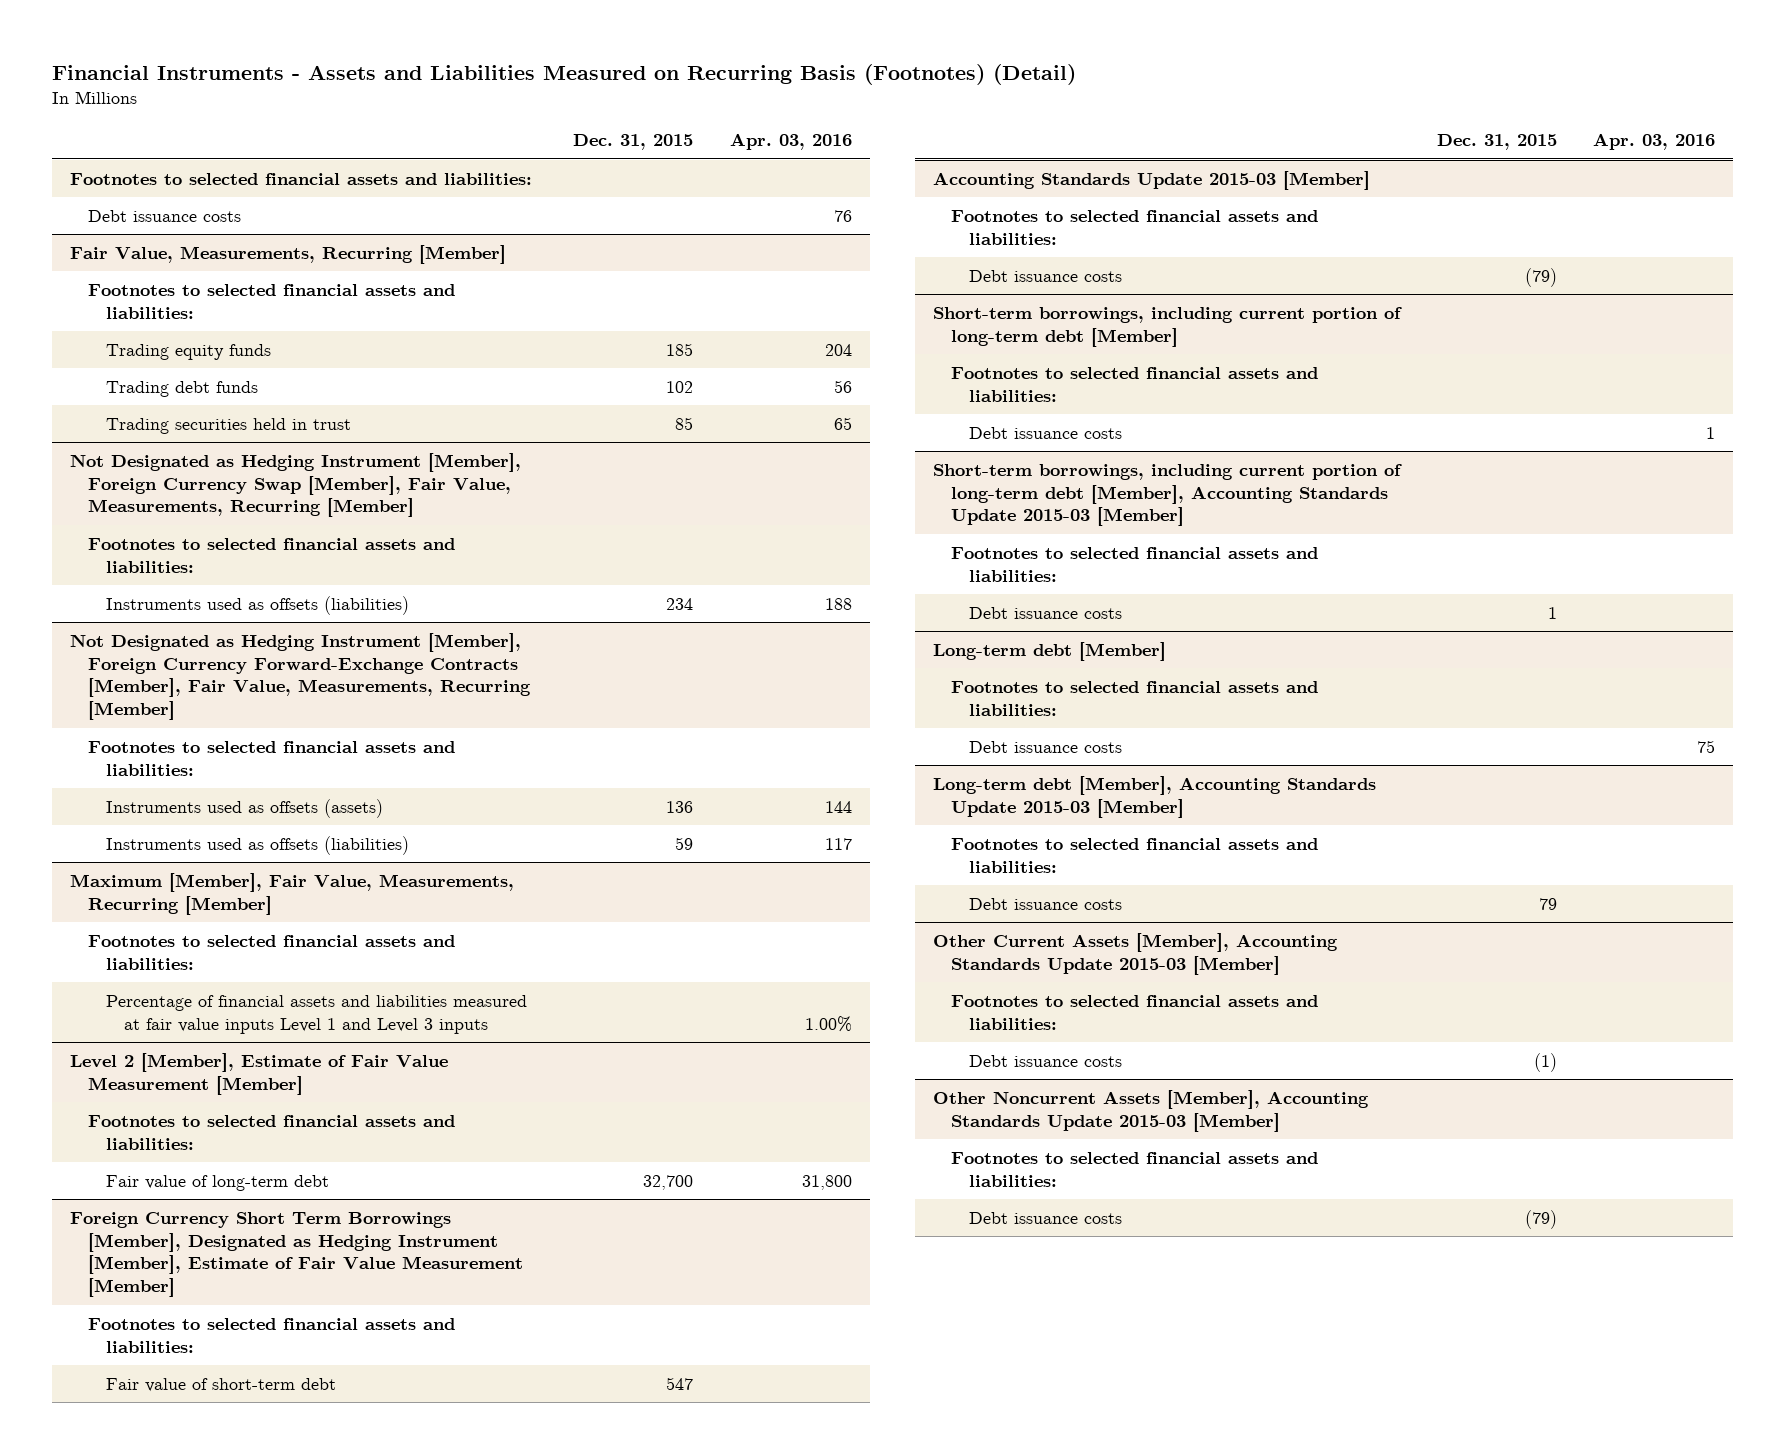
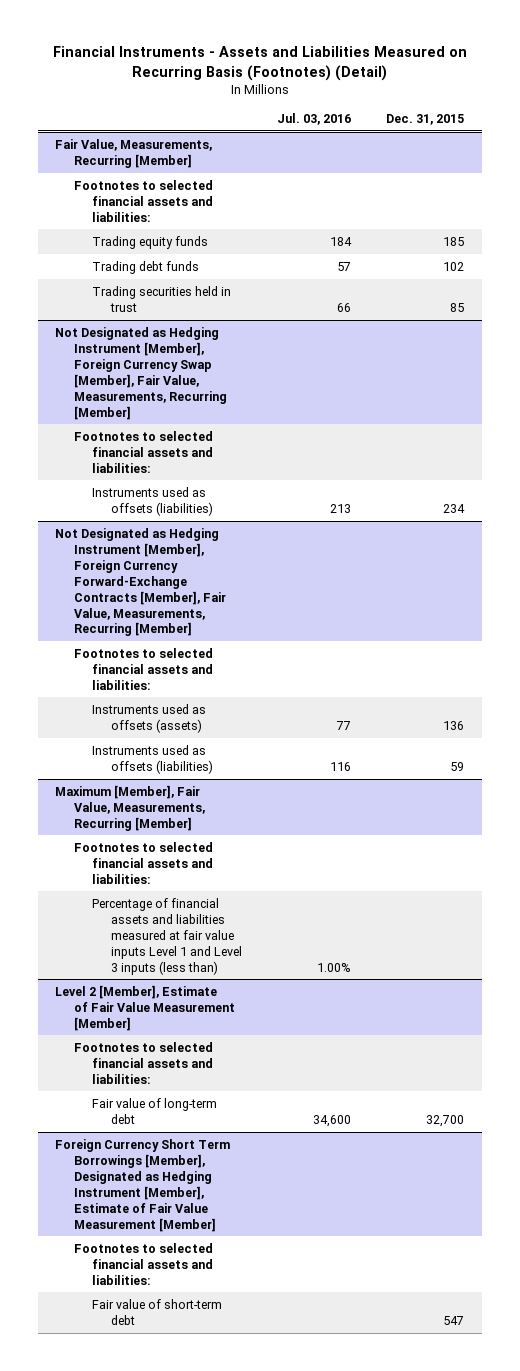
[729,133,852,151] Apr. 03, 2016 -> none
none -> [276,112,351,125] Jul. 03, 2016
[70,172,533,185] Footnotes to selected financial assets and liabilities: -> none
[88,209,242,222] Debt issuance costs -> none
[106,994,528,1034] Percentage of financial assets and liabilities measured at fair value inputs Level 1 and Level 3 inputs -> [92,897,242,975] Percentage of financial assets and liabilities measured at fair value inputs Level 1 and Level 3 inputs (less than)
[933,170,1371,190] Accounting Standards Update 2015-03 [Member] -> none
[951,209,1319,245] Footnotes to selected financial assets and liabilities: -> none
[969,269,1123,282] Debt issuance costs -> none
[933,306,1403,347] Short-term borrowings, including current portion of long-term debt [Member] -> none
[951,366,1319,402] Footnotes to selected financial assets and liabilities: -> none
[969,426,1123,439] Debt issuance costs -> none
[933,463,1403,527] Short-term borrowings, including current portion of long-term debt [Member], Accounting Standards Update 2015-03 [Member] -> none
[951,546,1319,582] Footnotes to selected financial assets and liabilities: -> none
[969,606,1123,619] Debt issuance costs -> none
[933,641,1167,661] Long-term debt [Member] -> none
[951,680,1319,716] Footnotes to selected financial assets and liabilities: -> none
[969,740,1123,753] Debt issuance costs -> none
[933,775,1377,818] Long-term debt [Member], Accounting Standards Update 2015-03 [Member] -> none
[951,837,1319,873] Footnotes to selected financial assets and liabilities: -> none
[969,897,1123,910] Debt issuance costs -> none
[933,932,1339,975] Other Current Assets [Member], Accounting Standards Update 2015-03 [Member] -> none
[951,994,1319,1030] Footnotes to selected financial assets and liabilities: -> none
[969,1054,1123,1067] Debt issuance costs -> none
[933,1089,1370,1132] Other Noncurrent Assets [Member], Accounting Standards Update 2015-03 [Member] -> none
[951,1151,1319,1187] Footnotes to selected financial assets and liabilities: -> none
[969,1211,1123,1224] Debt issuance costs -> none

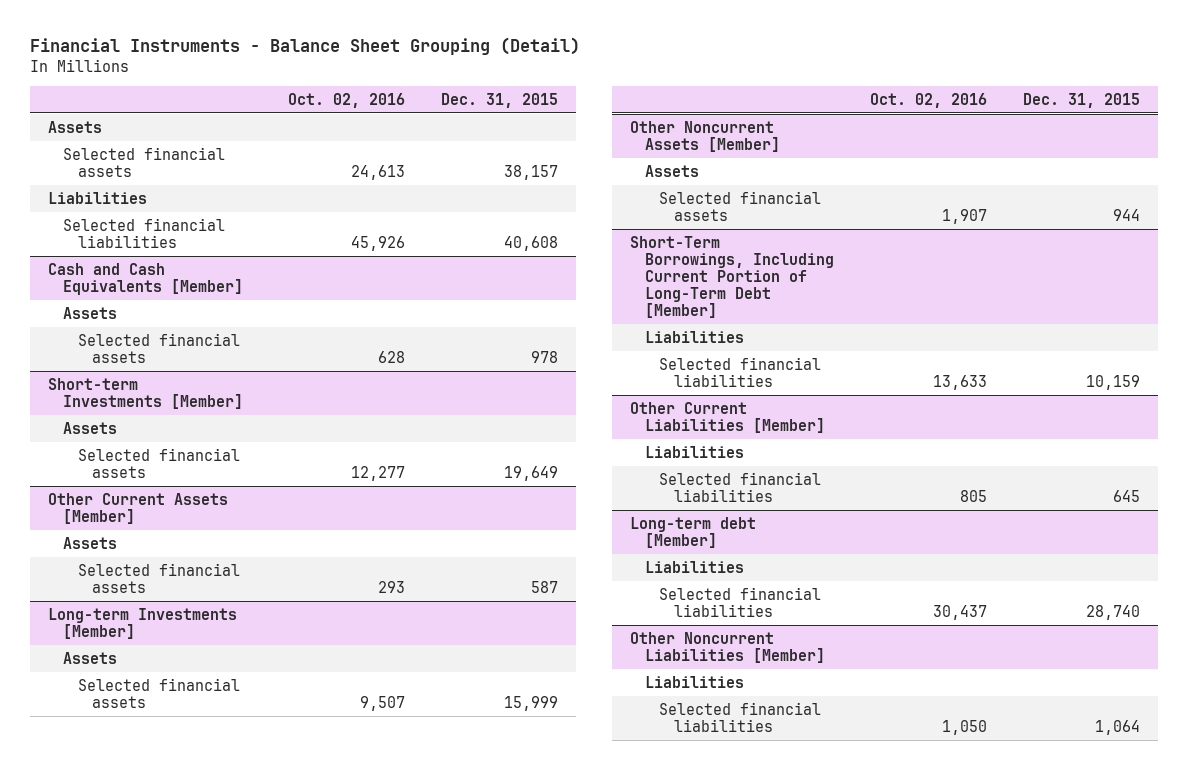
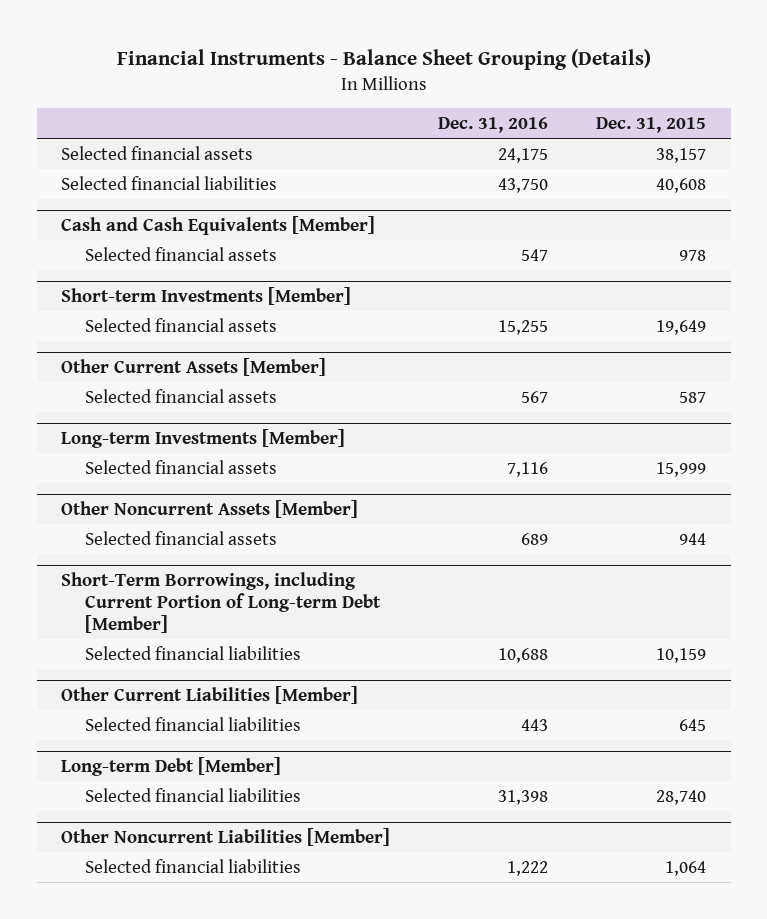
[30,37,581,56] Financial Instruments - Balance Sheet Grouping (Detail) -> [116,48,651,70] Financial Instruments - Balance Sheet Grouping (Details)
[287,92,405,108] Oct. 02, 2016 -> none
none -> [438,116,549,133] Dec. 31, 2016
[48,120,103,133] Assets -> none
[48,191,148,204] Liabilities -> none
[62,306,117,319] Assets -> none
[62,421,117,434] Assets -> none
[62,536,117,549] Assets -> none
[62,651,117,664] Assets -> none
[644,164,699,177] Assets -> none
[644,330,744,343] Liabilities -> none
[629,235,834,319] Short-Term Borrowings, Including Current Portion of Long-Term Debt [Member] -> [60,571,381,633] Short-Term Borrowings, including Current Portion of Long-term Debt [Member]
[644,445,744,458] Liabilities -> none
[644,560,744,573] Liabilities -> none
[629,516,756,548] Long-term debt [Member] -> [60,756,281,776] Long-term Debt [Member]
[644,675,744,688] Liabilities -> none

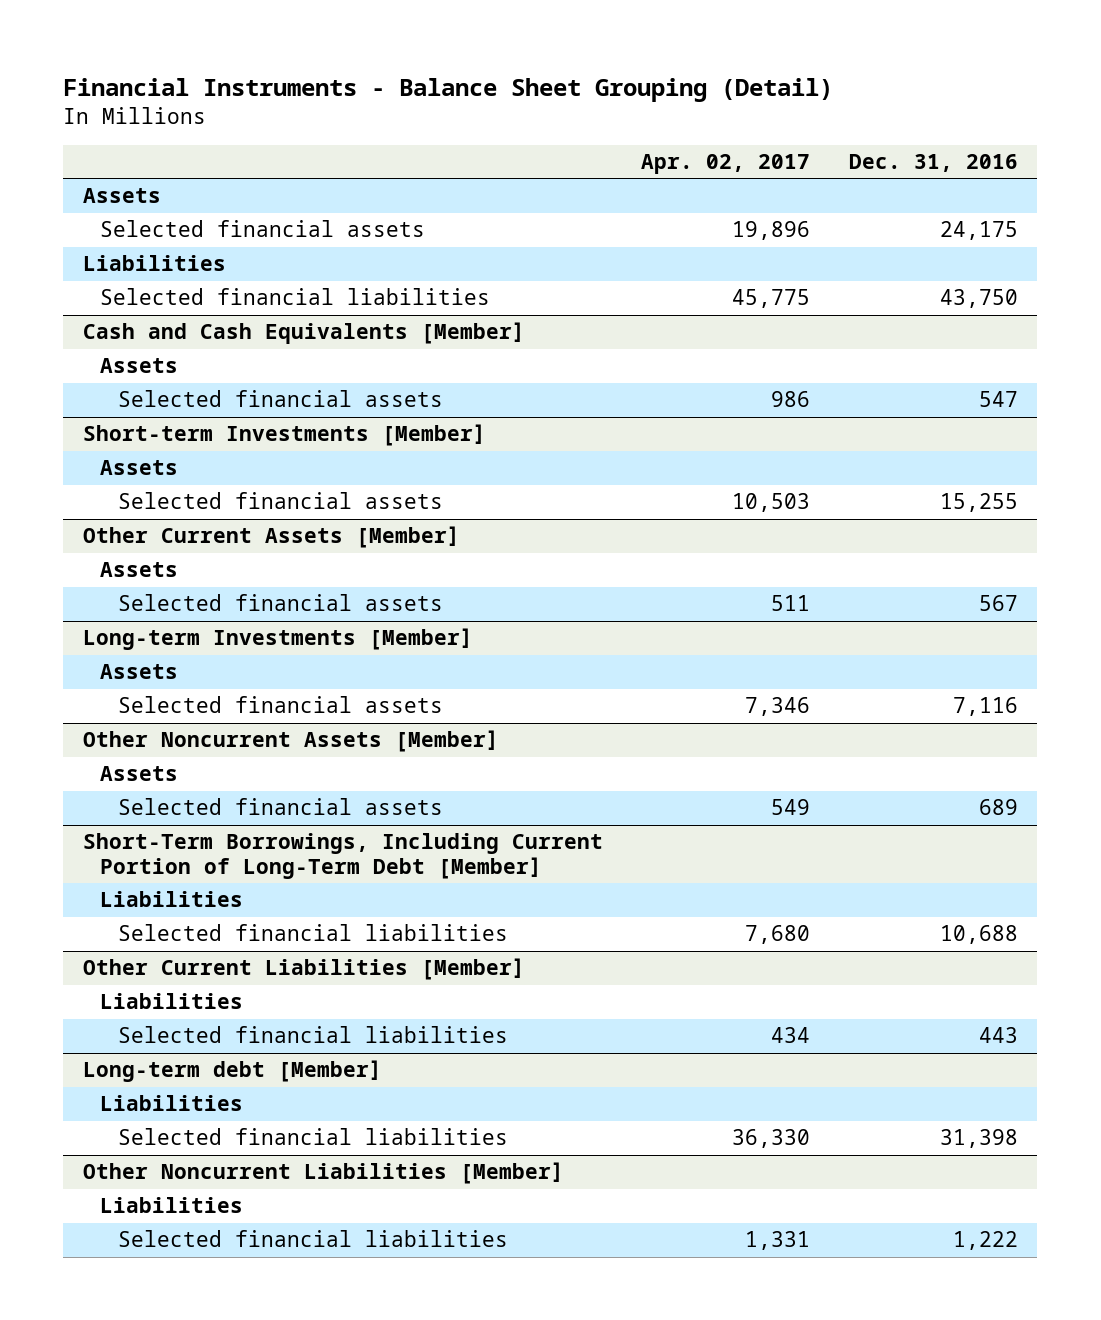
[116,48,651,70] Financial Instruments - Balance Sheet Grouping (Details) -> [63,77,834,102] Financial Instruments - Balance Sheet Grouping (Detail)
[596,116,707,133] Dec. 31, 2015 -> none
none -> [641,153,811,174] Apr. 02, 2017
none -> [82,188,161,204] Assets
none -> [82,255,226,272] Liabilities
none -> [100,358,179,374] Assets
none -> [100,460,179,476] Assets
none -> [100,562,179,578] Assets
none -> [100,664,179,680] Assets
none -> [100,766,179,782] Assets
[60,571,381,633] Short-Term Borrowings, including Current Portion of Long-term Debt [Member] -> [82,833,603,879] Short-Term Borrowings, Including Current Portion of Long-Term Debt [Member]
none -> [100,891,244,908] Liabilities
none -> [100,993,244,1010] Liabilities
[60,756,281,776] Long-term Debt [Member] -> [82,1060,382,1083] Long-term debt [Member]
none -> [100,1095,244,1112] Liabilities
none -> [100,1197,244,1214] Liabilities

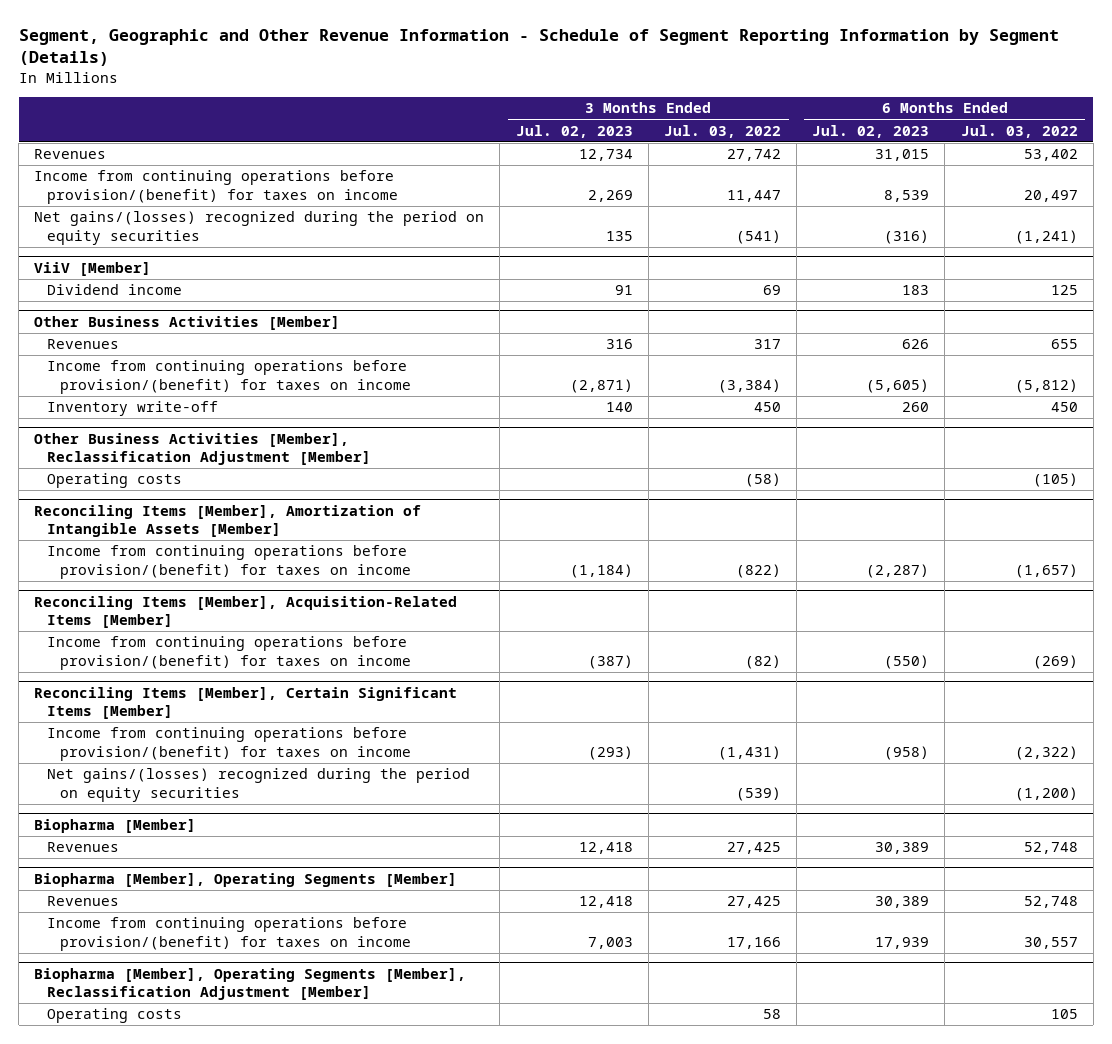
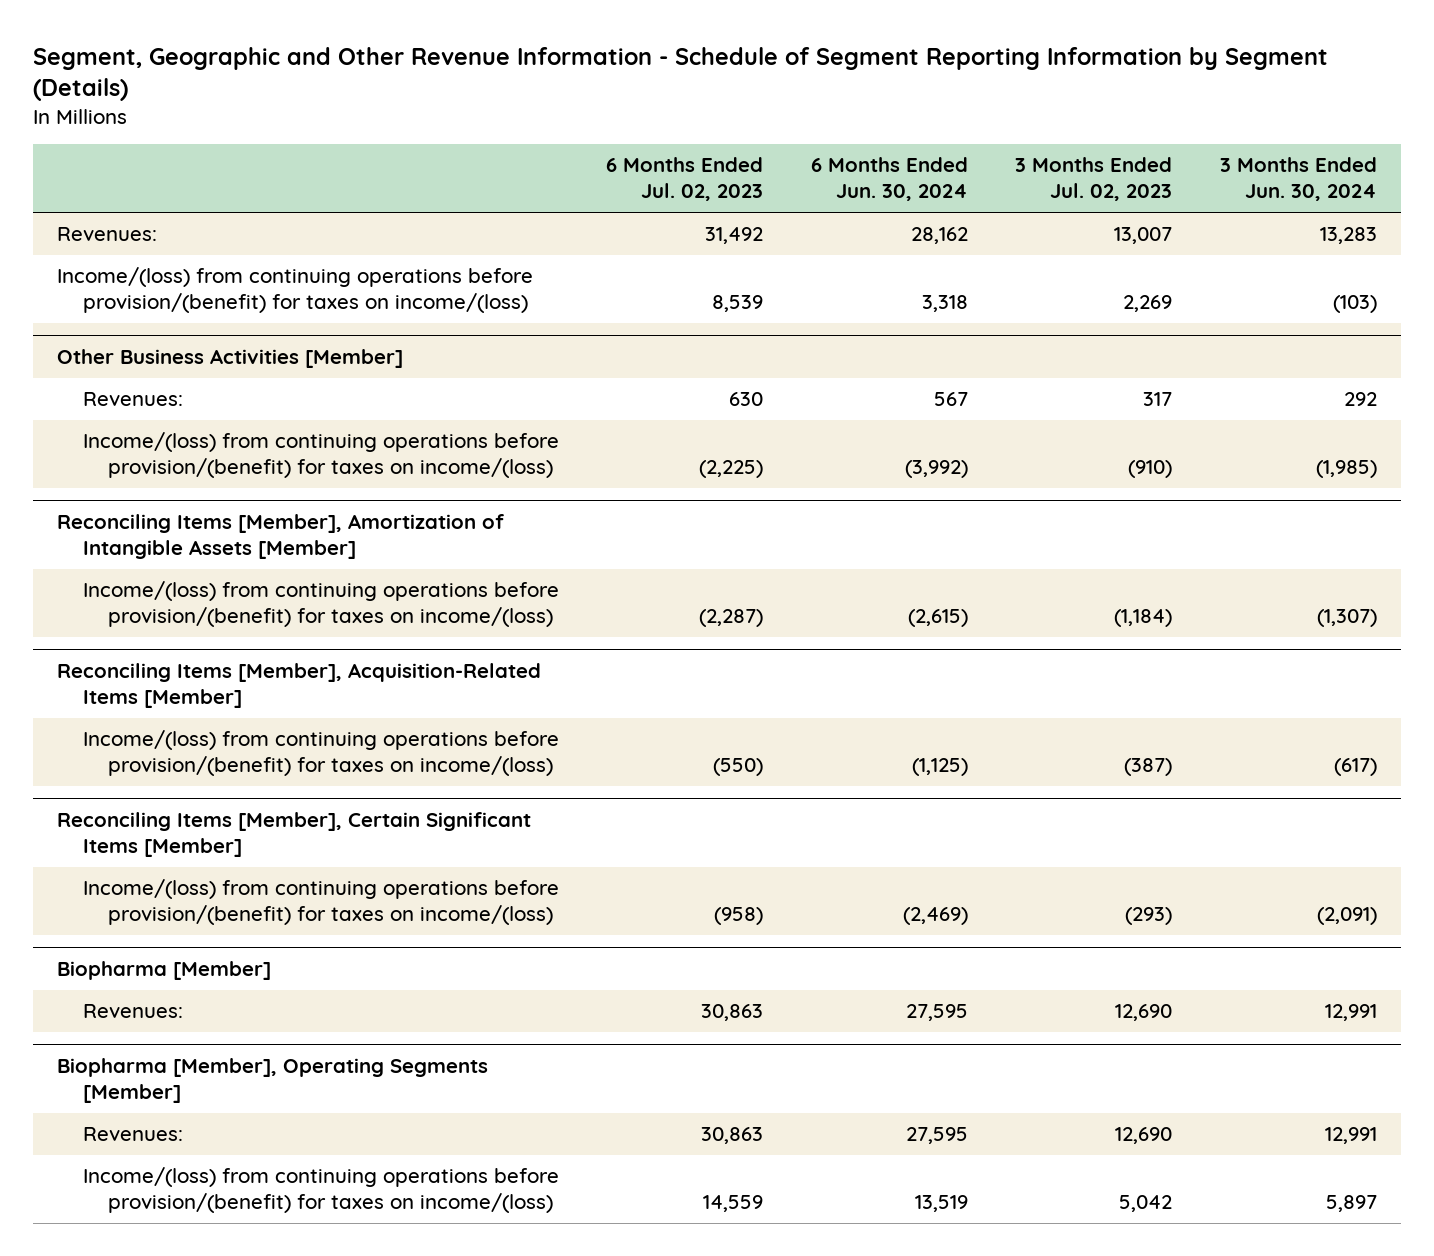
[663,124,781,138] Jul. 03, 2022 -> none
[960,124,1078,138] Jul. 03, 2022 -> none
none -> [810,157,968,202] 6 Months Ended Jun. 30, 2024
none -> [1220,157,1378,202] 3 Months Ended Jun. 30, 2024
[34,211,485,245] Net gains/(losses) recognized during the period on equity securities -> none
[34,261,152,276] ViiV [Member] -> none
[46,284,182,296] Dividend income -> none
[34,149,107,160] Revenues -> [57,227,158,242] Revenues:
[578,149,633,162] 12,734 -> [1114,227,1173,245] 13,007
[875,149,930,162] 31,015 -> [705,227,764,245] 31,492
[34,170,398,204] Income from continuing operations before provision/(benefit) for taxes on income -> [57,267,534,314] Income/(loss) from continuing operations before provision/(benefit) for taxes on income/(loss)
[46,401,218,417] Inventory write-off -> none
[34,432,371,465] Other Business Activities [Member], Reclassification Adjustment [Member] -> none
[46,473,182,489] Operating costs -> none
[46,339,119,350] Revenues -> [82,392,183,407] Revenues:
[605,339,633,350] 316 -> [1143,392,1173,407] 317
[902,339,930,350] 626 -> [729,392,764,407] 630
[46,360,411,394] Income from continuing operations before provision/(benefit) for taxes on income -> [82,432,559,479] Income/(loss) from continuing operations before provision/(benefit) for taxes on income/(loss)
[569,378,633,393] (2,871) -> [1128,460,1173,479] (910)
[866,378,930,393] (5,605) -> [699,460,764,479] (2,225)
[46,545,411,579] Income from continuing operations before provision/(benefit) for taxes on income -> [82,581,559,628] Income/(loss) from continuing operations before provision/(benefit) for taxes on income/(loss)
[46,636,411,670] Income from continuing operations before provision/(benefit) for taxes on income -> [82,730,559,777] Income/(loss) from continuing operations before provision/(benefit) for taxes on income/(loss)
[46,768,470,802] Net gains/(losses) recognized during the period on equity securities -> none
[46,727,411,761] Income from continuing operations before provision/(benefit) for taxes on income -> [82,879,559,926] Income/(loss) from continuing operations before provision/(benefit) for taxes on income/(loss)
[46,842,119,853] Revenues -> [82,1004,183,1019] Revenues:
[578,842,633,855] 12,418 -> [1115,1004,1173,1022] 12,690
[875,842,930,855] 30,389 -> [701,1004,764,1022] 30,863
[34,967,467,1000] Biopharma [Member], Operating Segments [Member], Reclassification Adjustment [Member] -> none
[46,1008,182,1024] Operating costs -> none
[46,896,119,907] Revenues -> [82,1127,183,1142] Revenues:
[578,896,633,909] 12,418 -> [1115,1127,1173,1145] 12,690
[875,896,930,909] 30,389 -> [701,1127,764,1145] 30,863
[46,917,411,951] Income from continuing operations before provision/(benefit) for taxes on income -> [82,1167,559,1214] Income/(loss) from continuing operations before provision/(benefit) for taxes on income/(loss)
[587,936,633,949] 7,003 -> [1119,1195,1173,1213] 5,042
[875,936,930,949] 17,939 -> [703,1195,764,1213] 14,559

